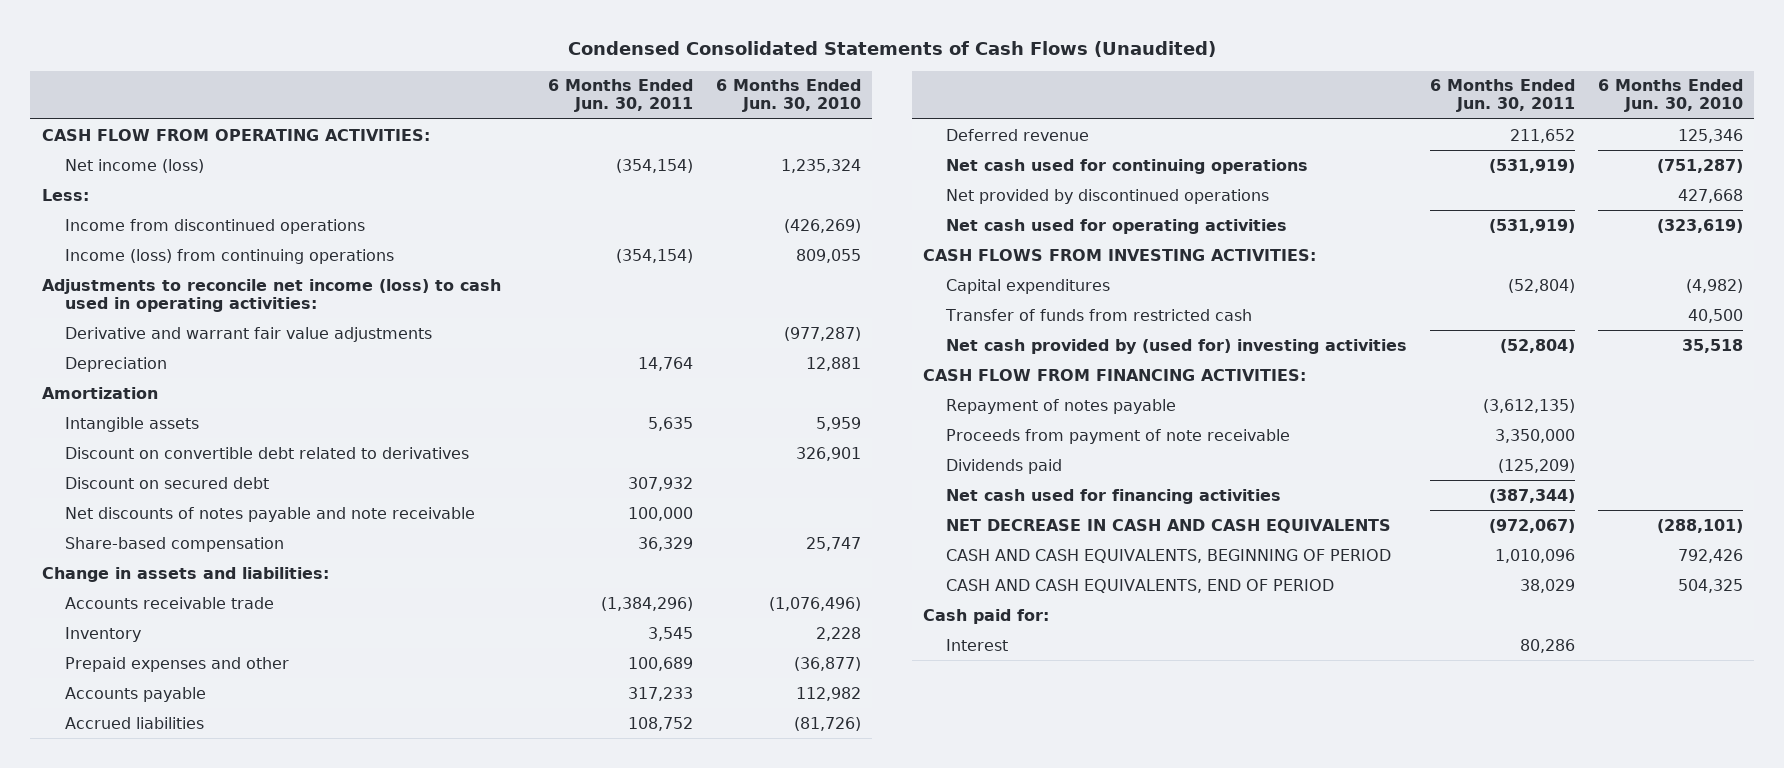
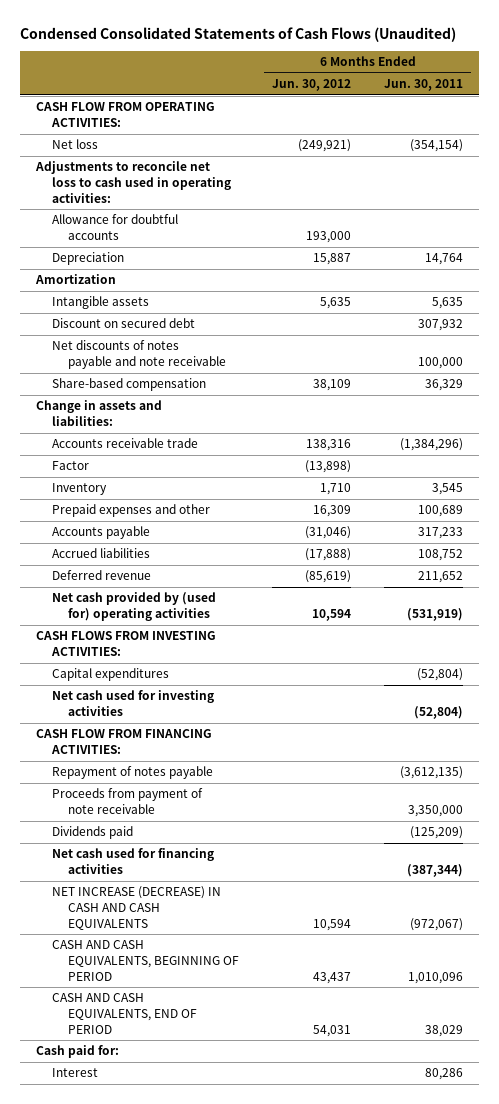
[716,79,862,113] 6 Months Ended Jun. 30, 2010 -> none
none -> [272,79,352,92] Jun. 30, 2012
[41,188,89,201] Less: -> none
[64,218,365,234] Income from discontinued operations -> none
[64,248,394,264] Income (loss) from continuing operations -> none
[64,326,432,342] Derivative and warrant fair value adjustments -> none
[64,158,204,173] Net income (loss) -> [52,139,99,150] Net loss
[41,278,501,312] Adjustments to reconcile net income (loss) to cash used in operating activities: -> [34,161,232,203] Adjustments to reconcile net loss to cash used in operating activities:
none -> [52,214,179,241] Allowance for doubtful accounts
[64,446,469,459] Discount on convertible debt related to derivatives -> none
none -> [52,461,90,471] Factor
[946,158,1309,174] Net cash used for continuing operations -> none
[946,188,1270,204] Net provided by discontinued operations -> none
[946,218,1288,234] Net cash used for operating activities -> [52,592,217,622] Net cash provided by (used for) operating activities
[945,308,1253,321] Transfer of funds from restricted cash -> none
[946,338,1408,354] Net cash provided by (used for) investing activities -> [52,690,215,717] Net cash used for investing activities
[946,518,1392,533] NET DECREASE IN CASH AND CASH EQUIVALENTS -> [52,886,222,930] NET INCREASE (DECREASE) IN CASH AND CASH EQUIVALENTS

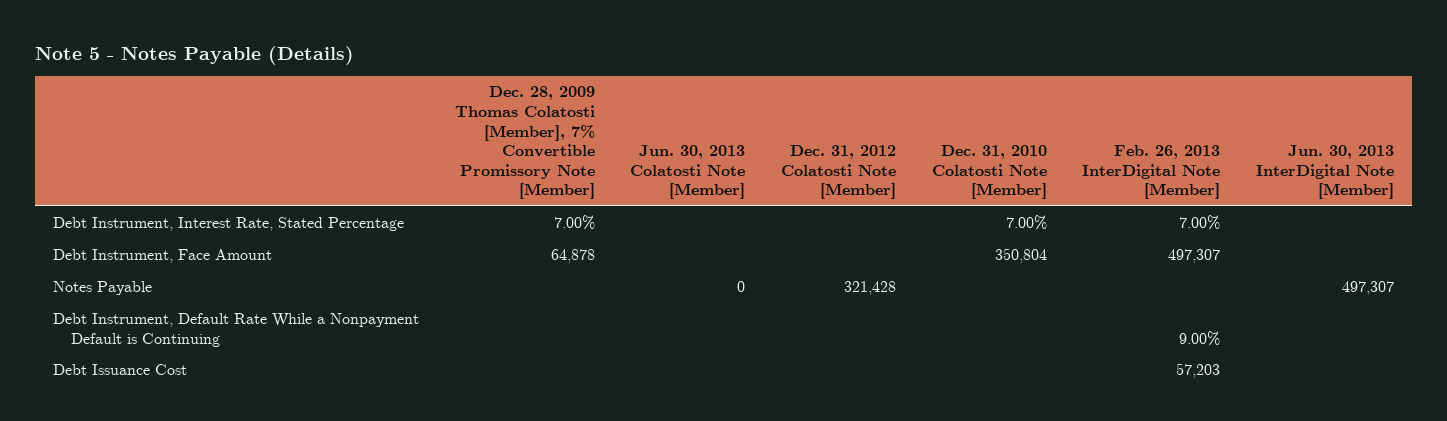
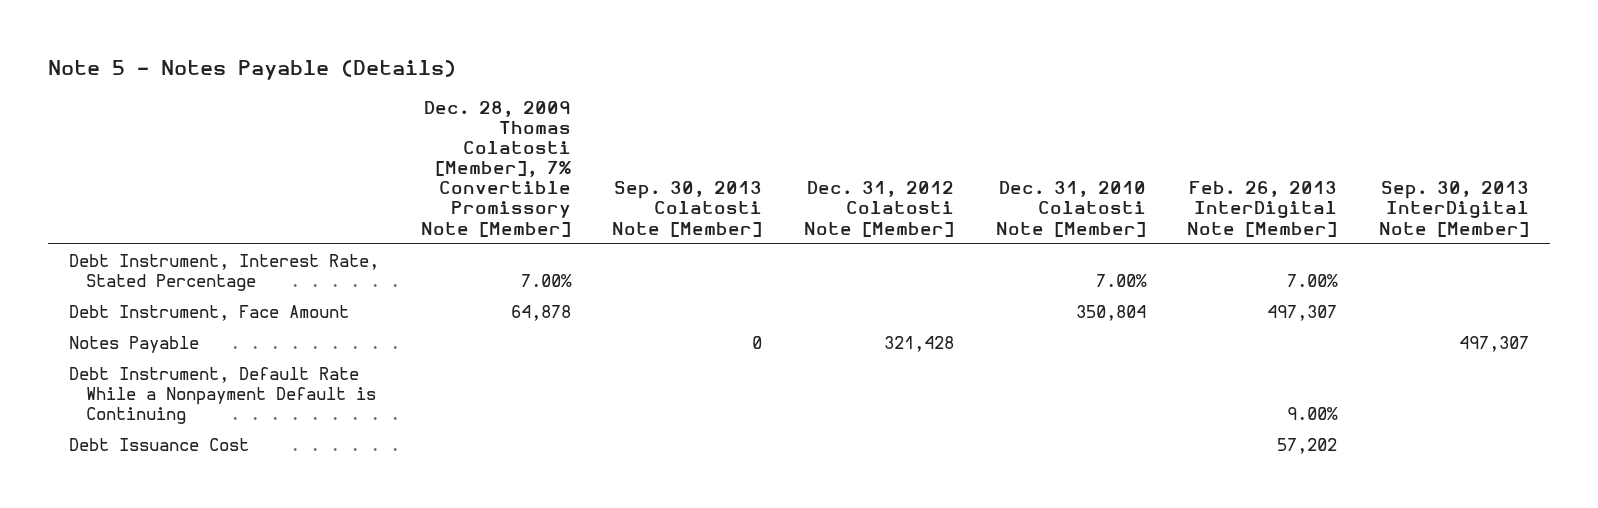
[630,145,746,200] Jun. 30, 2013 Colatosti Note [Member] -> none
[1256,145,1395,200] Jun. 30, 2013 InterDigital Note [Member] -> none
none -> [612,181,763,237] Sep. 30, 2013 Colatosti Note [Member]
none -> [1378,181,1529,237] Sep. 30, 2013 InterDigital Note [Member]
[1176,363,1221,379] 57,203 -> [1277,438,1338,455] 57,202

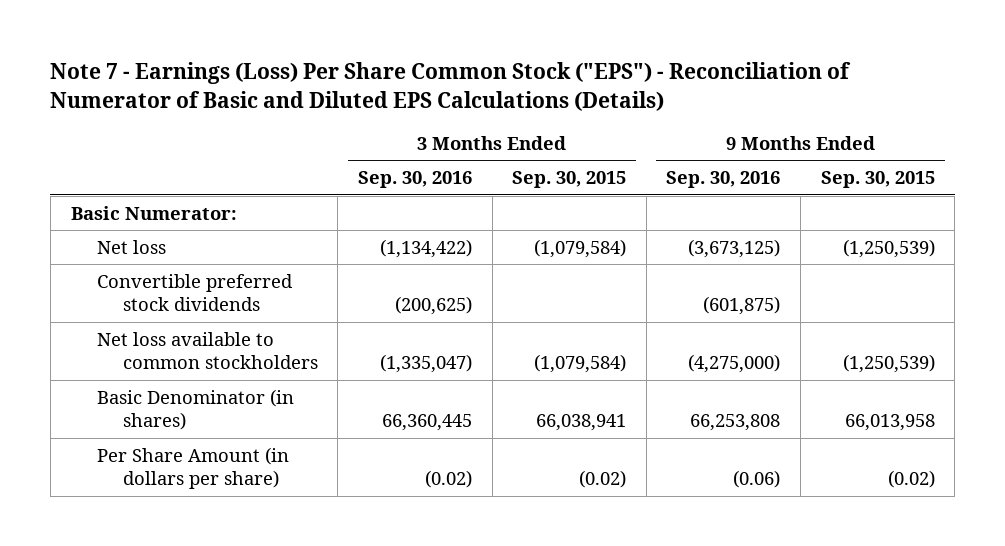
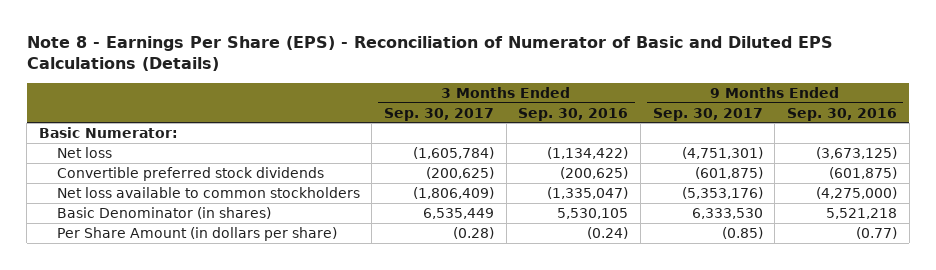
[50,62,852,111] Note 7 - Earnings (Loss) Per Share Common Stock ("EPS") - Reconciliation of Numerator of Basic and Diluted EPS Calculations (Details) -> [26,36,833,72] Note 8 - Earnings Per Share (EPS) - Reconciliation of Numerator of Basic and Diluted EPS Calculations (Details)
[512,171,627,189] Sep. 30, 2015 -> none
[820,171,935,189] Sep. 30, 2015 -> none
none -> [384,107,495,121] Sep. 30, 2017
none -> [652,107,763,121] Sep. 30, 2017
[382,414,473,432] 66,360,445 -> [557,207,629,219] 5,530,105
[690,414,781,432] 66,253,808 -> [826,207,898,219] 5,521,218
[425,470,473,489] (0.02) -> [587,226,629,239] (0.24)
[733,470,781,489] (0.06) -> [856,226,898,239] (0.77)

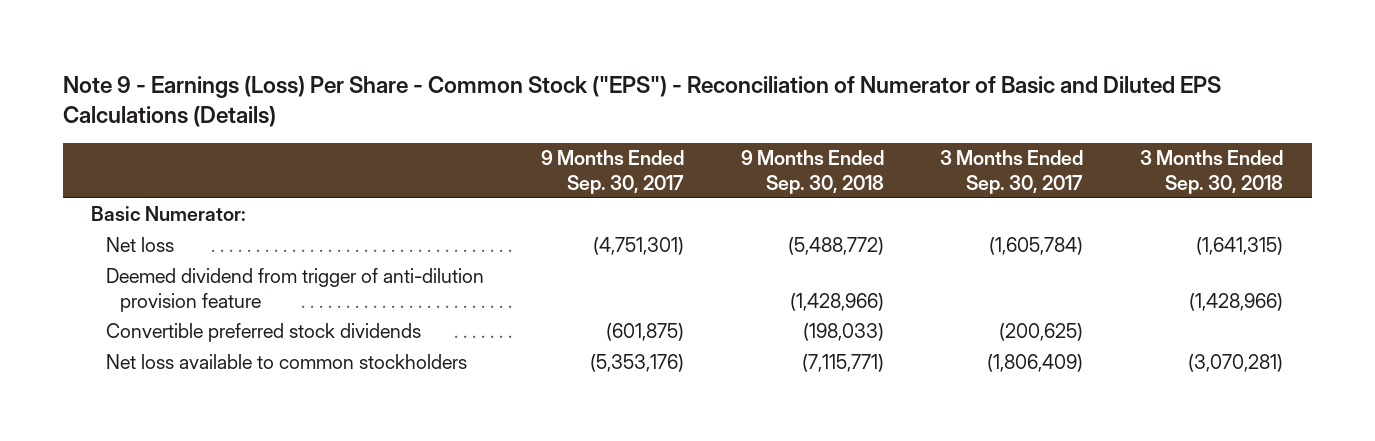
[26,36,833,72] Note 8 - Earnings Per Share (EPS) - Reconciliation of Numerator of Basic and Diluted EPS Calculations (Details) -> [63,76,1222,128] Note 9 - Earnings (Loss) Per Share - Common Stock ("EPS") - Reconciliation of Numerator of Basic and Diluted EPS Calculations (Details)
[518,107,629,121] Sep. 30, 2016 -> none
[787,107,898,121] Sep. 30, 2016 -> none
none -> [740,150,884,194] 9 Months Ended Sep. 30, 2018
none -> [1140,150,1284,194] 3 Months Ended Sep. 30, 2018
none -> [105,268,484,312] Deemed dividend from trigger of anti-dilution provision feature
[56,206,271,219] Basic Denominator (in shares) -> none
[56,226,337,241] Per Share Amount (in dollars per share) -> none

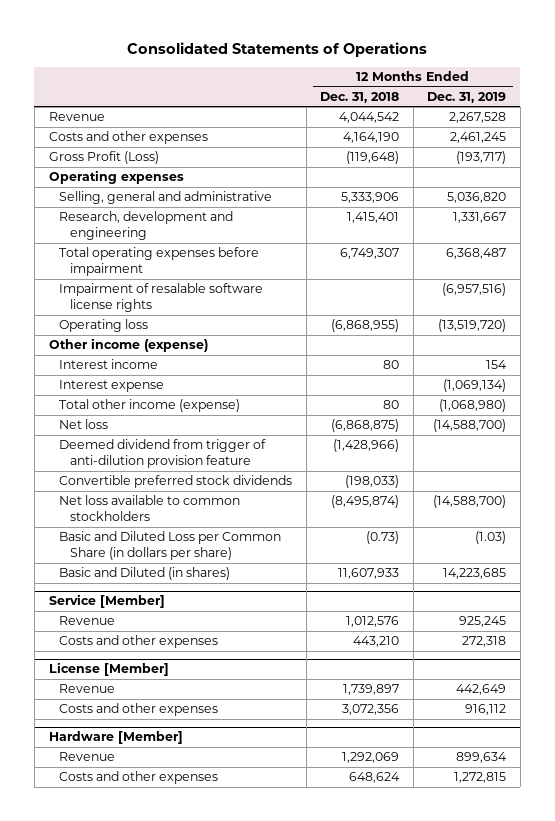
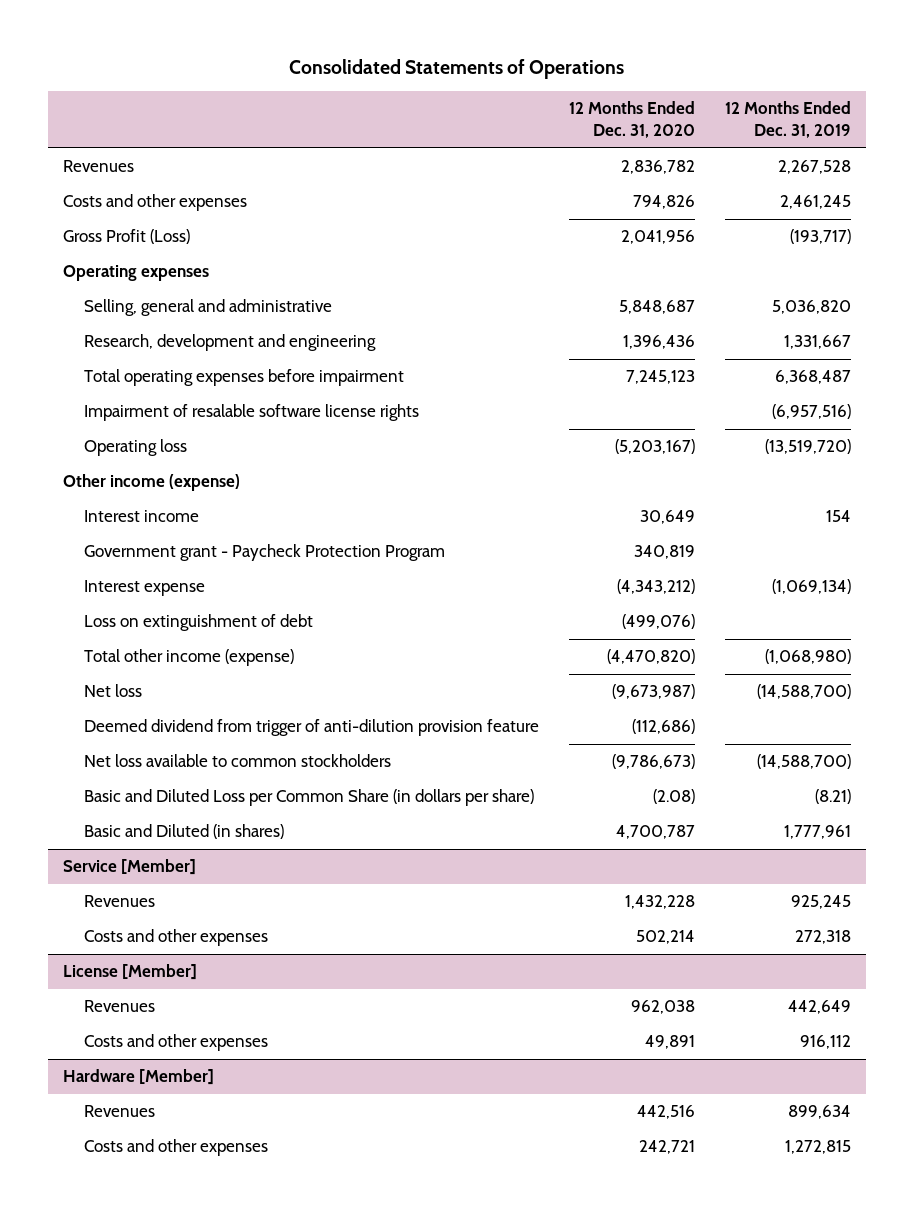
[320,91,400,103] Dec. 31, 2018 -> none
none -> [568,101,695,139] 12 Months Ended Dec. 31, 2020
[48,112,105,122] Revenue -> [63,160,135,173] Revenues
none -> [83,544,445,562] Government grant - Paycheck Protection Program
none -> [83,614,313,632] Loss on extinguishment of debt
[59,475,293,489] Convertible preferred stock dividends -> none
[475,531,507,545] (1.03) -> [815,789,852,805] (8.21)
[443,568,507,580] 14,223,685 -> [784,825,852,840] 1,777,961
[59,616,116,626] Revenue -> [83,895,155,908] Revenues
[59,684,116,694] Revenue -> [83,1000,155,1013] Revenues
[59,752,116,762] Revenue -> [83,1105,155,1118] Revenues

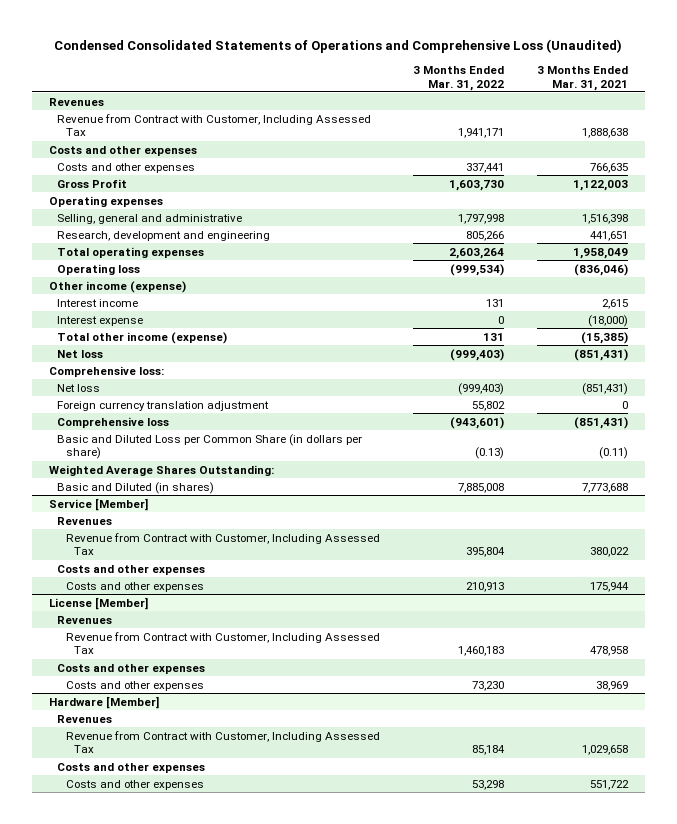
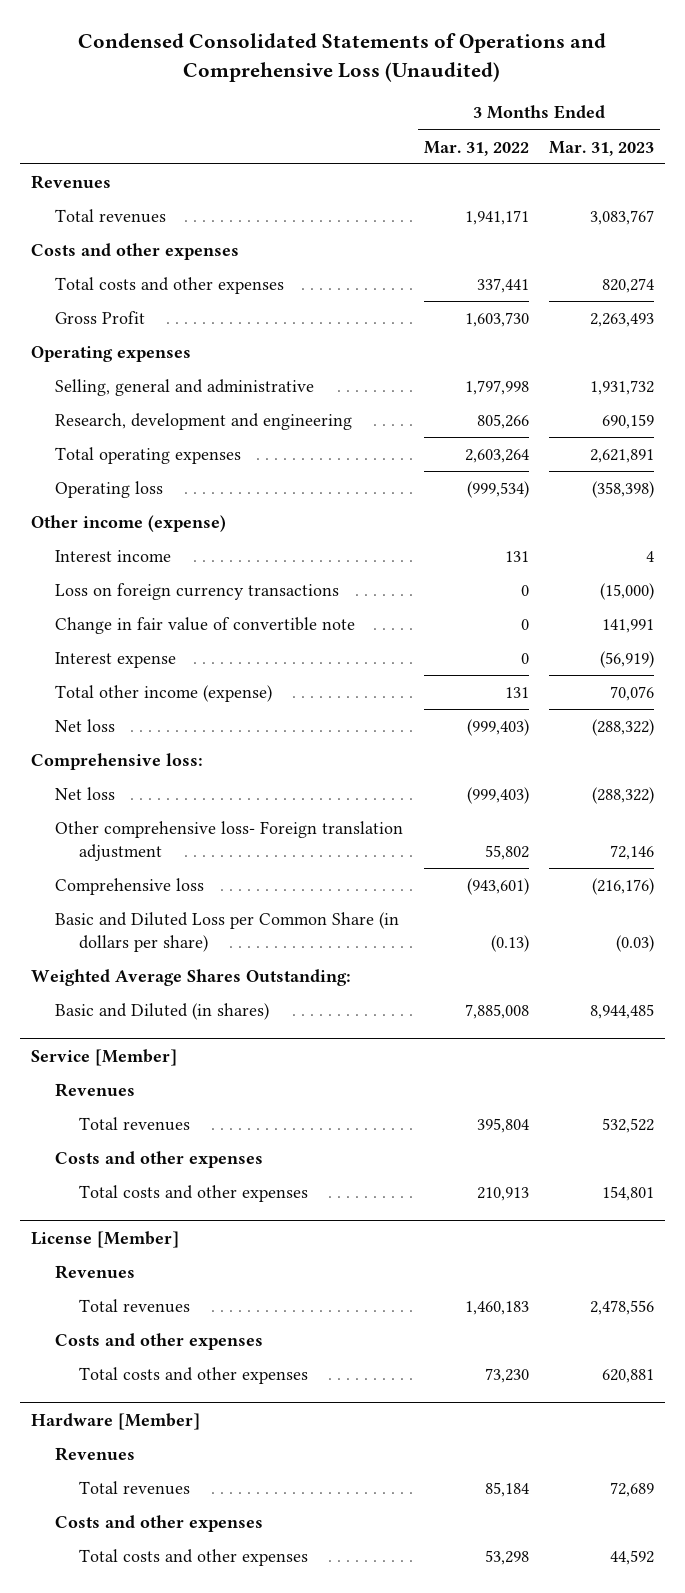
[537,65,629,91] 3 Months Ended Mar. 31, 2021 -> none
none -> [549,140,655,156] Mar. 31, 2023
[57,113,372,137] Revenue from Contract with Customer, Including Assessed Tax -> [54,209,166,224] Total revenues
[57,162,196,173] Costs and other expenses -> [54,277,284,295] Total costs and other expenses
none -> [54,583,339,601] Loss on foreign currency transactions
none -> [54,617,355,635] Change in fair value of convertible note
[57,400,270,411] Foreign currency translation adjustment -> [54,821,403,862] Other comprehensive loss- Foreign translation adjustment
[65,532,380,556] Revenue from Contract with Customer, Including Assessed Tax -> [79,1117,191,1132] Total revenues
[65,581,204,592] Costs and other expenses -> [79,1185,309,1203] Total costs and other expenses
[65,631,380,655] Revenue from Contract with Customer, Including Assessed Tax -> [79,1299,191,1314] Total revenues
[65,680,204,691] Costs and other expenses -> [79,1367,309,1385] Total costs and other expenses
[65,730,380,754] Revenue from Contract with Customer, Including Assessed Tax -> [79,1481,191,1496] Total revenues
[65,779,204,790] Costs and other expenses -> [79,1549,309,1567] Total costs and other expenses

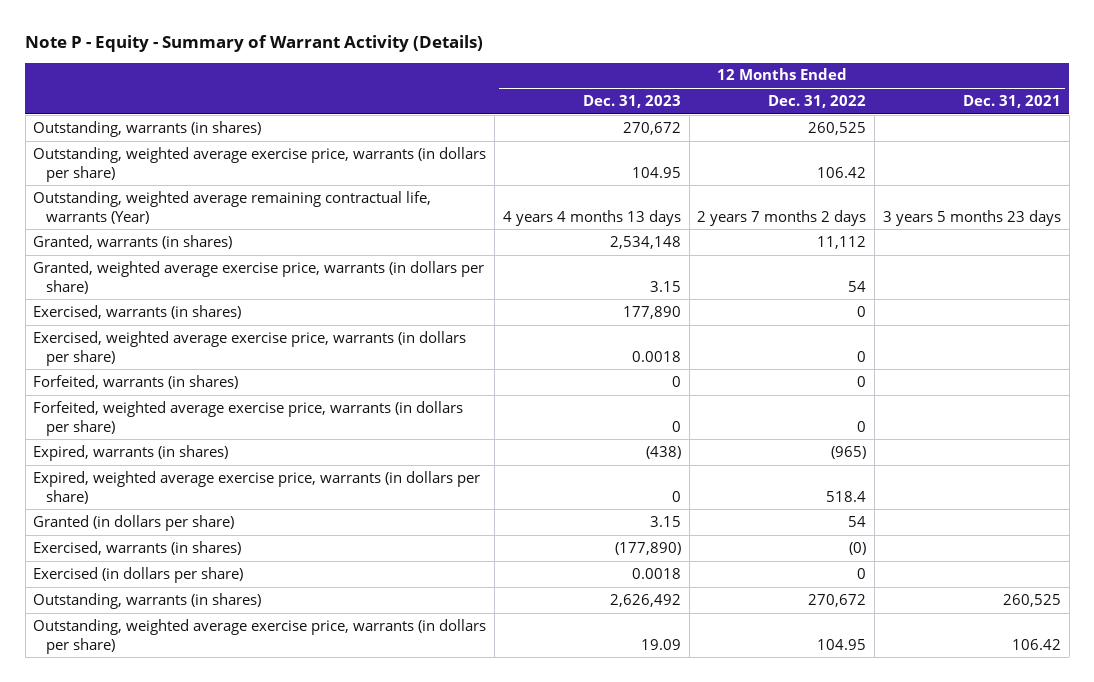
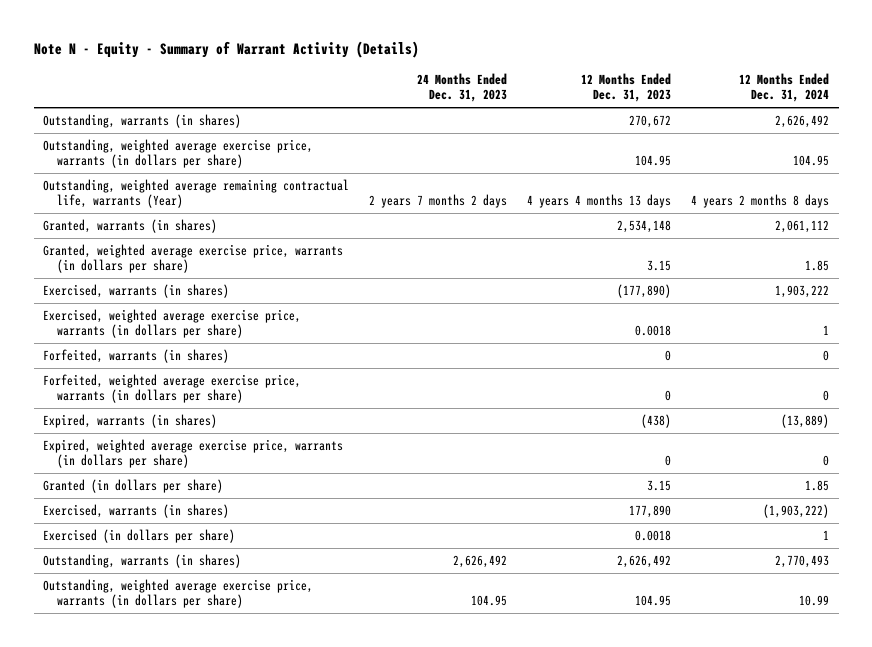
[25,34,484,52] Note P - Equity - Summary of Warrant Activity (Details) -> [33,40,419,58] Note N - Equity - Summary of Warrant Activity (Details)
[768,95,867,109] Dec. 31, 2022 -> none
[962,95,1061,109] Dec. 31, 2021 -> none
none -> [417,73,508,103] 24 Months Ended Dec. 31, 2023
none -> [738,73,829,103] 12 Months Ended Dec. 31, 2024
[33,540,242,555] Exercised, warrants (in shares) -> [43,284,230,299] Exercised, warrants (in shares)
[33,304,242,319] Exercised, warrants (in shares) -> [43,504,230,519] Exercised, warrants (in shares)
[640,638,681,650] 19.09 -> [634,595,671,607] 104.95

